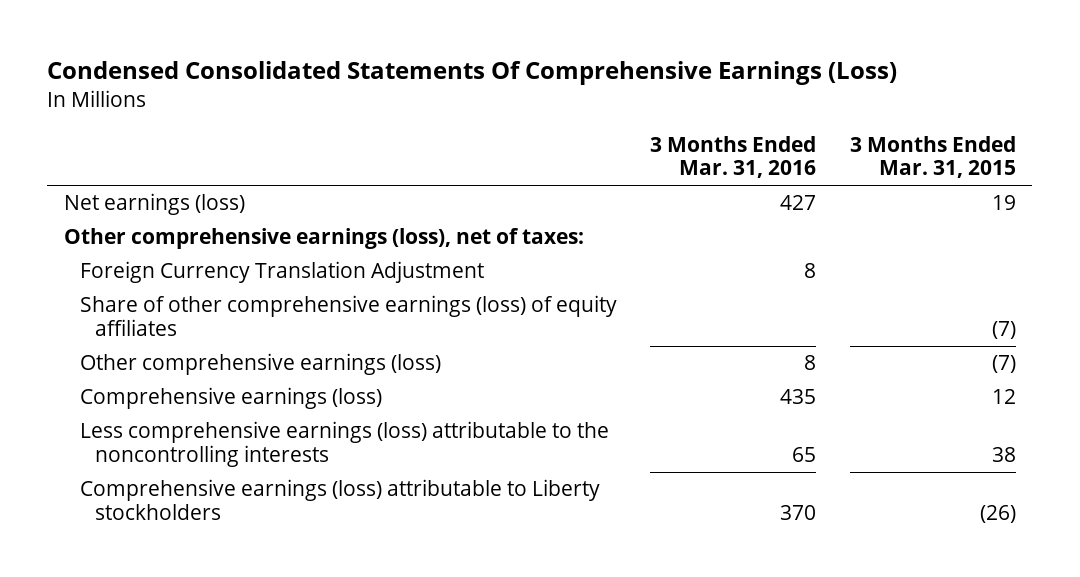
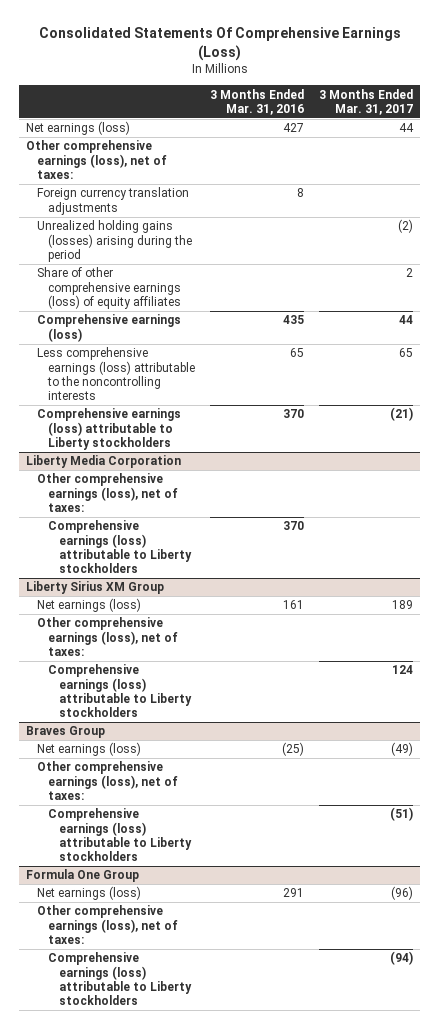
[47,61,898,86] Condensed Consolidated Statements Of Comprehensive Earnings (Loss) -> [38,26,401,61] Consolidated Statements Of Comprehensive Earnings (Loss)
[849,135,1016,179] 3 Months Ended Mar. 31, 2015 -> none
none -> [318,88,413,116] 3 Months Ended Mar. 31, 2017
[79,261,484,284] Foreign Currency Translation Adjustment -> [37,187,190,215] Foreign currency translation adjustments
none -> [37,220,193,263] Unrealized holding gains (losses) arising during the period
[79,353,441,376] Other comprehensive earnings (loss) -> none
none -> [26,455,182,469] Liberty Media Corporation
none -> [37,473,179,513] Other comprehensive earnings (loss), net of taxes:
none -> [48,520,193,574] Comprehensive earnings (loss) attributable to Liberty stockholders
none -> [26,581,165,595] Liberty Sirius XM Group
none -> [37,598,142,613] Net earnings (loss)
none -> [37,617,179,657] Other comprehensive earnings (loss), net of taxes:
none -> [48,664,193,718] Comprehensive earnings (loss) attributable to Liberty stockholders
none -> [26,726,106,739] Braves Group
none -> [37,742,142,757] Net earnings (loss)
none -> [37,761,179,801] Other comprehensive earnings (loss), net of taxes:
none -> [48,808,193,862] Comprehensive earnings (loss) attributable to Liberty stockholders
none -> [26,869,140,883] Formula One Group
none -> [37,886,142,901] Net earnings (loss)
none -> [37,905,179,945] Other comprehensive earnings (loss), net of taxes:
none -> [48,952,193,1006] Comprehensive earnings (loss) attributable to Liberty stockholders

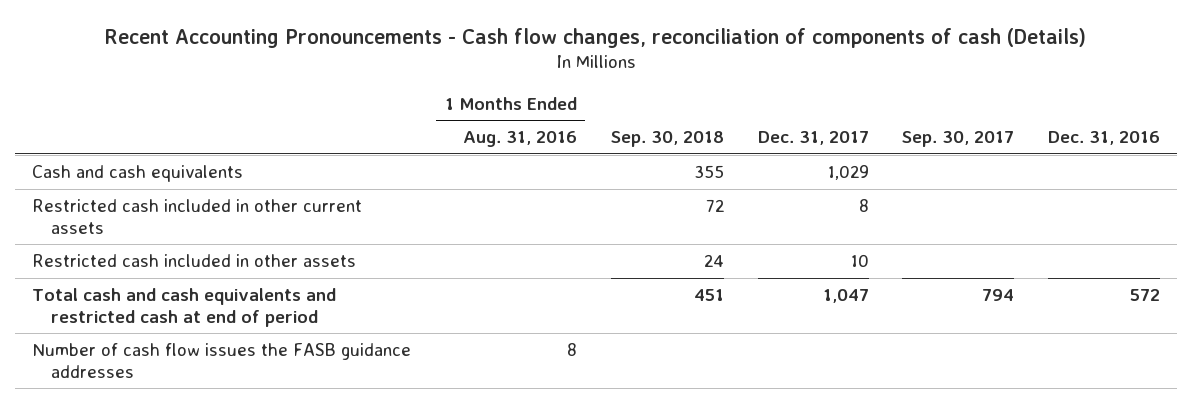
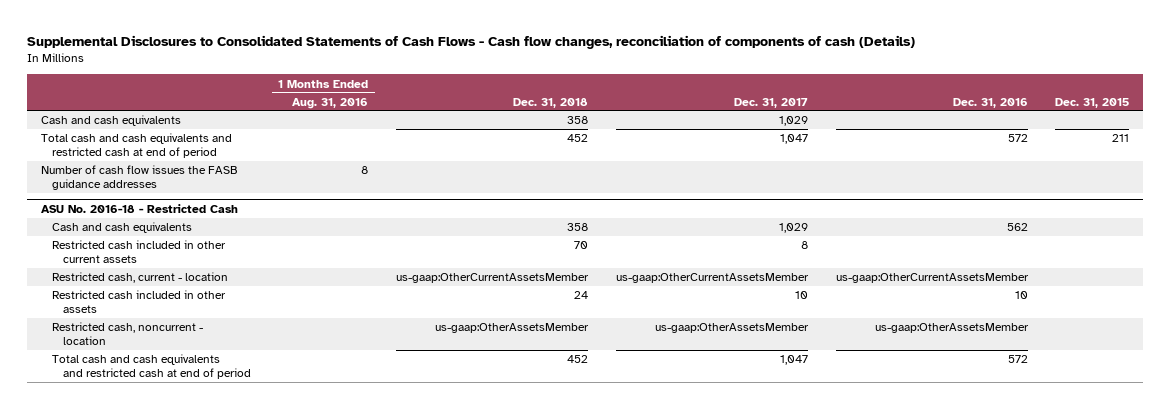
[105,27,1087,48] Recent Accounting Pronouncements - Cash flow changes, reconciliation of components of cash (Details) -> [27,34,916,49] Supplemental Disclosures to Consolidated Statements of Cash Flows - Cash flow changes, reconciliation of components of cash (Details)
[610,131,724,148] Sep. 30, 2018 -> none
[902,131,1015,148] Sep. 30, 2017 -> none
none -> [513,97,589,108] Dec. 31, 2018
none -> [1055,97,1130,108] Dec. 31, 2015
[31,199,362,234] Restricted cash included in other current assets -> none
[31,254,356,268] Restricted cash included in other assets -> none
none -> [40,204,238,214] ASU No. 2016-18 - Restricted Cash
none -> [51,222,192,234] Cash and cash equivalents
none -> [51,240,226,264] Restricted cash included in other current assets
none -> [51,272,228,284] Restricted cash, current - location
none -> [51,290,226,314] Restricted cash included in other assets
none -> [51,322,203,346] Restricted cash, noncurrent - location
none -> [51,354,251,380] Total cash and cash equivalents and restricted cash at end of period

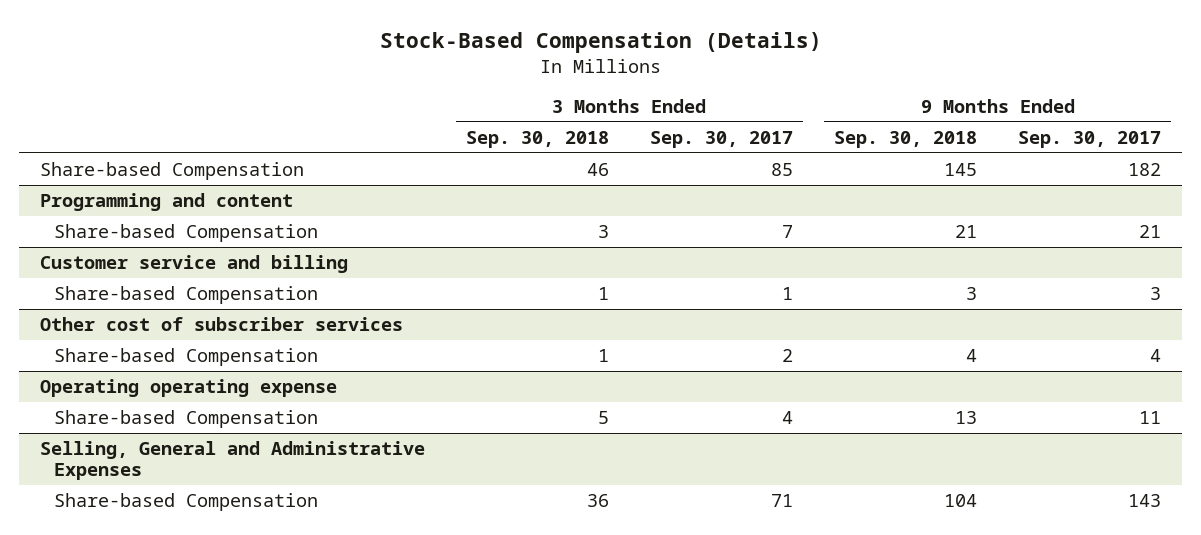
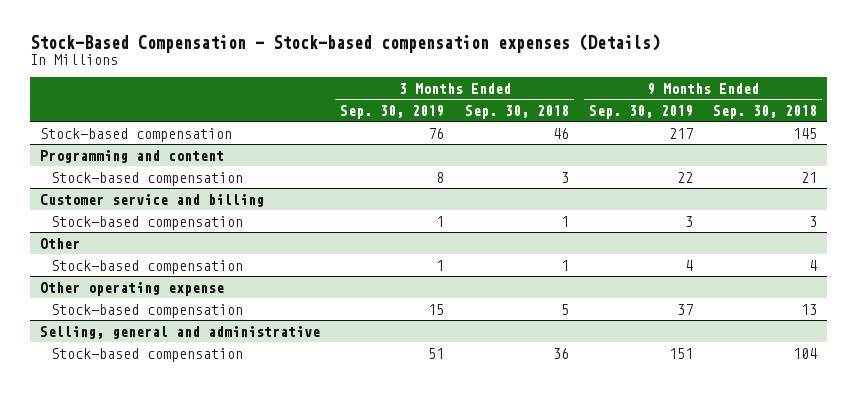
[379,31,822,53] Stock-Based Compensation (Details) -> [30,33,661,53] Stock-Based Compensation - Stock-based compensation expenses (Details)
[650,130,794,148] Sep. 30, 2017 -> none
[1018,130,1162,148] Sep. 30, 2017 -> none
none -> [340,104,445,119] Sep. 30, 2019
none -> [588,104,693,119] Sep. 30, 2019
[39,161,304,180] Share-based Compensation -> [40,127,233,142] Stock-based compensation
[53,223,318,242] Share-based Compensation -> [50,171,243,186] Stock-based compensation
[53,285,318,304] Share-based Compensation -> [50,215,243,230] Stock-based compensation
[39,316,403,331] Other cost of subscriber services -> [40,237,81,249] Other
[53,347,318,366] Share-based Compensation -> [50,259,243,274] Stock-based compensation
[39,378,337,397] Operating operating expense -> [40,281,225,296] Other operating expense
[53,409,318,428] Share-based Compensation -> [50,303,243,318] Stock-based compensation
[39,440,425,481] Selling, General and Administrative Expenses -> [40,325,321,339] Selling, general and administrative
[53,492,318,511] Share-based Compensation -> [50,347,243,362] Stock-based compensation

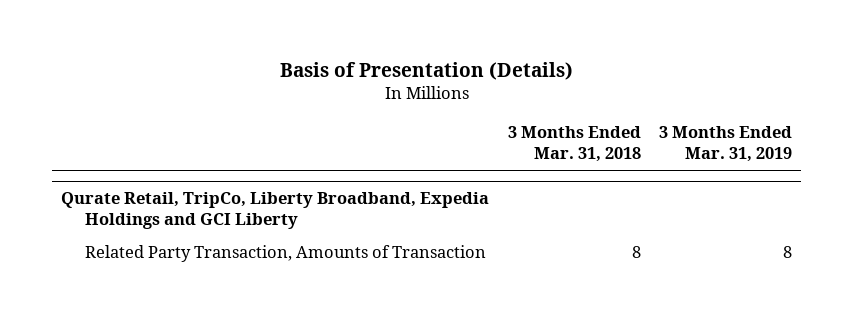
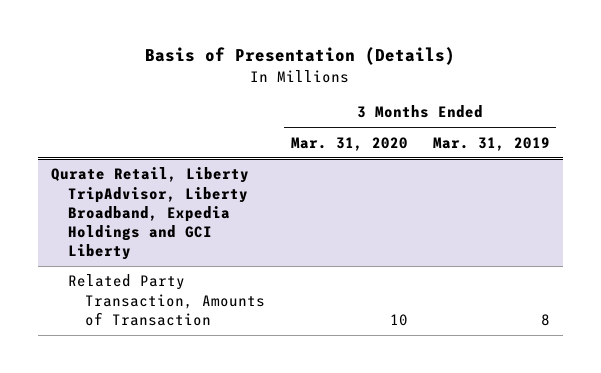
[507,126,641,163] 3 Months Ended Mar. 31, 2018 -> none
none -> [290,136,408,151] Mar. 31, 2020
[60,191,489,229] Qurate Retail, TripCo, Liberty Broadband, Expedia Holdings and GCI Liberty -> [50,167,249,261] Qurate Retail, Liberty TripAdvisor, Liberty Broadband, Expedia Holdings and GCI Liberty

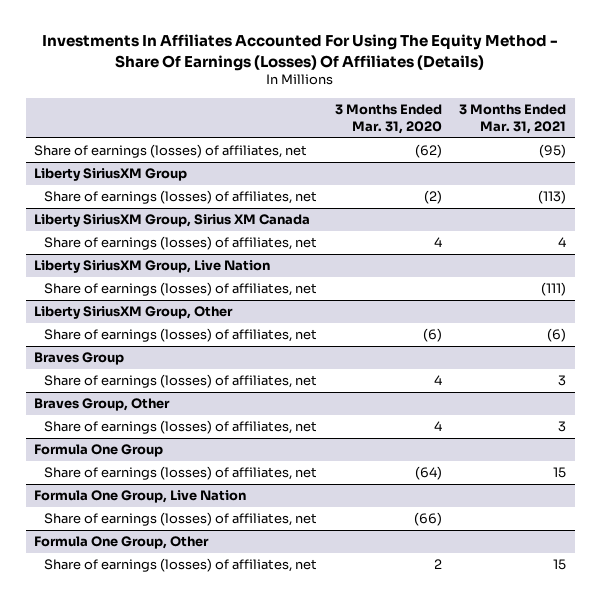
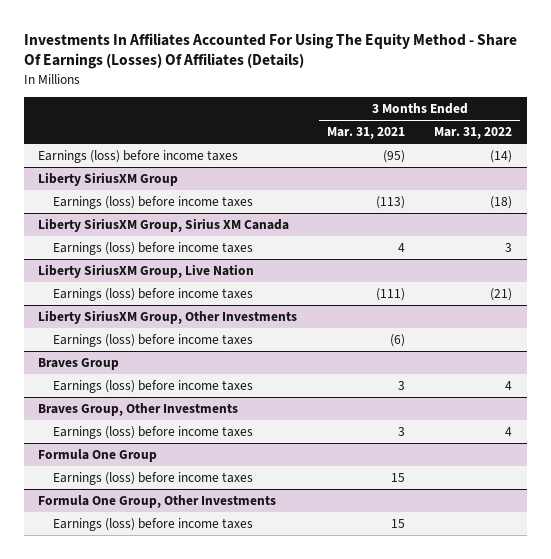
[334,104,442,135] 3 Months Ended Mar. 31, 2020 -> none
none -> [434,127,513,140] Mar. 31, 2022
[34,144,308,159] Share of earnings (losses) of affiliates, net -> none
none -> [38,150,239,164] Earnings (loss) before income taxes
[44,190,318,205] Share of earnings (losses) of affiliates, net -> [53,196,254,210] Earnings (loss) before income taxes
[44,236,318,251] Share of earnings (losses) of affiliates, net -> none
none -> [53,242,254,256] Earnings (loss) before income taxes
[44,328,318,343] Share of earnings (losses) of affiliates, net -> none
[44,282,318,297] Share of earnings (losses) of affiliates, net -> [53,288,254,302] Earnings (loss) before income taxes
[34,306,234,320] Liberty SiriusXM Group, Other -> [38,310,298,325] Liberty SiriusXM Group, Other Investments
none -> [53,334,254,348] Earnings (loss) before income taxes
[44,374,318,389] Share of earnings (losses) of affiliates, net -> none
[44,420,318,435] Share of earnings (losses) of affiliates, net -> none
none -> [53,380,254,394] Earnings (loss) before income taxes
[34,398,171,412] Braves Group, Other -> [38,403,239,417] Braves Group, Other Investments
none -> [53,426,254,440] Earnings (loss) before income taxes
[44,466,318,481] Share of earnings (losses) of affiliates, net -> none
[34,490,247,504] Formula One Group, Live Nation -> none
[44,512,318,527] Share of earnings (losses) of affiliates, net -> none
[44,558,318,573] Share of earnings (losses) of affiliates, net -> none
none -> [53,472,254,486] Earnings (loss) before income taxes
[34,536,210,550] Formula One Group, Other -> [38,495,277,509] Formula One Group, Other Investments
none -> [53,518,254,532] Earnings (loss) before income taxes

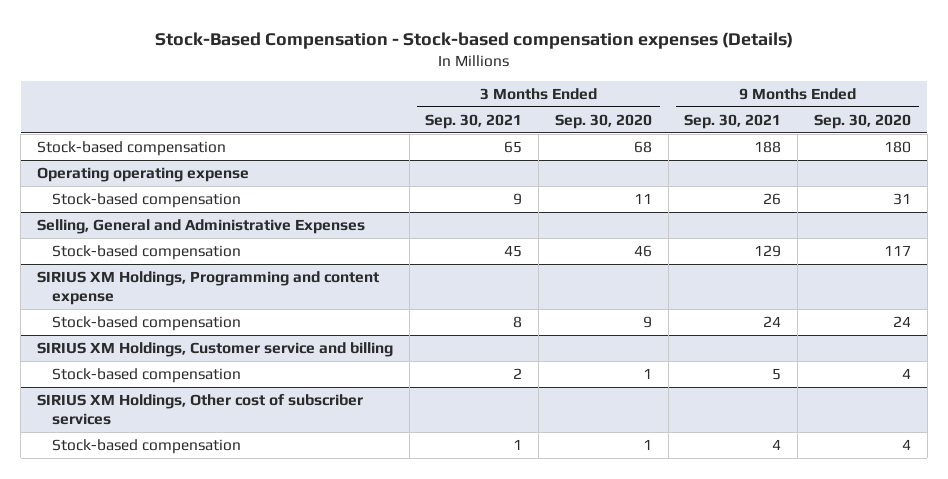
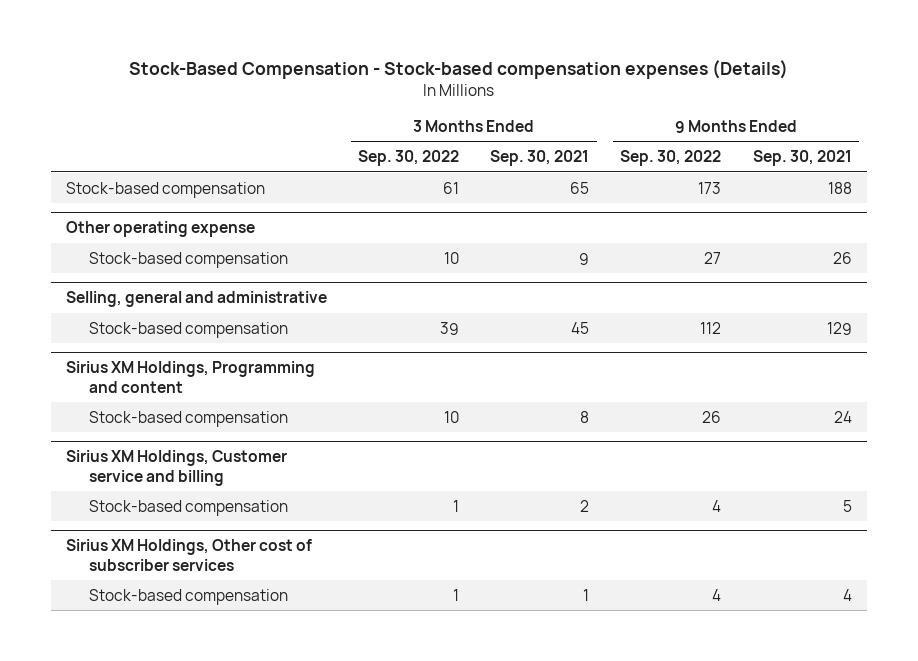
[554,113,652,129] Sep. 30, 2020 -> none
[813,113,911,129] Sep. 30, 2020 -> none
none -> [358,150,460,167] Sep. 30, 2022
none -> [620,150,722,167] Sep. 30, 2022
[36,166,249,182] Operating operating expense -> [66,221,256,238] Other operating expense
[36,218,365,234] Selling, General and Administrative Expenses -> [66,291,328,308] Selling, general and administrative
[36,270,379,305] SIRIUS XM Holdings, Programming and content expense -> [66,361,316,393] Sirius XM Holdings, Programming and content
[36,341,393,357] SIRIUS XM Holdings, Customer service and billing -> [66,450,288,486] Sirius XM Holdings, Customer service and billing
[36,393,363,425] SIRIUS XM Holdings, Other cost of subscriber services -> [66,539,313,571] Sirius XM Holdings, Other cost of subscriber services

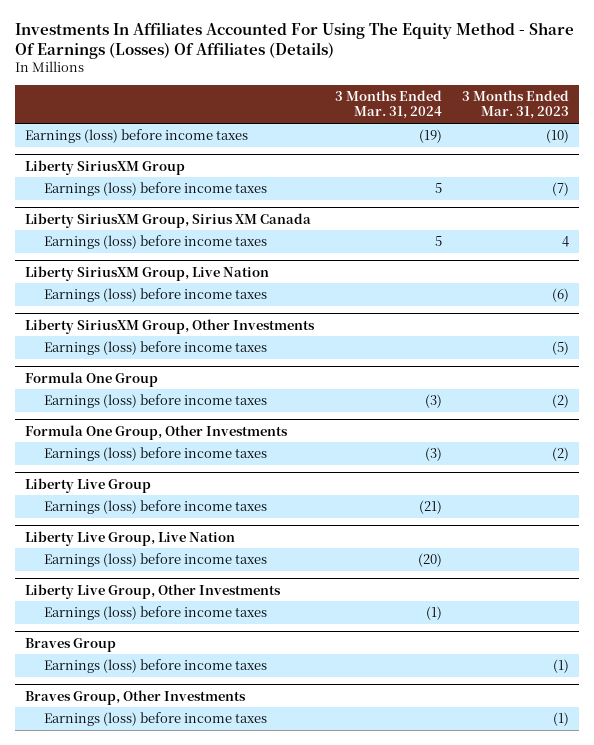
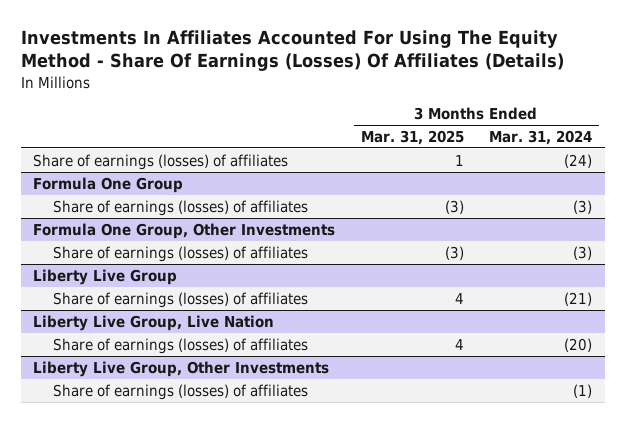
[462,90,570,120] 3 Months Ended Mar. 31, 2023 -> none
none -> [360,130,464,146] Mar. 31, 2025
[25,159,186,175] Liberty SiriusXM Group -> none
[43,182,267,197] Earnings (loss) before income taxes -> none
[25,212,312,228] Liberty SiriusXM Group, Sirius XM Canada -> none
[43,235,267,250] Earnings (loss) before income taxes -> none
[25,265,270,281] Liberty SiriusXM Group, Live Nation -> none
[43,288,267,303] Earnings (loss) before income taxes -> none
[25,318,316,334] Liberty SiriusXM Group, Other Investments -> none
[43,341,267,356] Earnings (loss) before income taxes -> none
[25,129,249,144] Earnings (loss) before income taxes -> [33,153,289,170] Share of earnings (losses) of affiliates
[418,129,442,144] (19) -> [564,153,593,168] (24)
[43,394,267,409] Earnings (loss) before income taxes -> [53,199,309,216] Share of earnings (losses) of affiliates
[43,447,267,462] Earnings (loss) before income taxes -> [53,245,309,262] Share of earnings (losses) of affiliates
[43,500,267,515] Earnings (loss) before income taxes -> [53,291,309,308] Share of earnings (losses) of affiliates
[43,553,267,568] Earnings (loss) before income taxes -> [53,337,309,354] Share of earnings (losses) of affiliates
[25,637,117,652] Braves Group -> none
[43,659,267,674] Earnings (loss) before income taxes -> none
[25,689,247,705] Braves Group, Other Investments -> none
[43,712,267,727] Earnings (loss) before income taxes -> none
[43,606,267,621] Earnings (loss) before income taxes -> [53,383,309,400] Share of earnings (losses) of affiliates

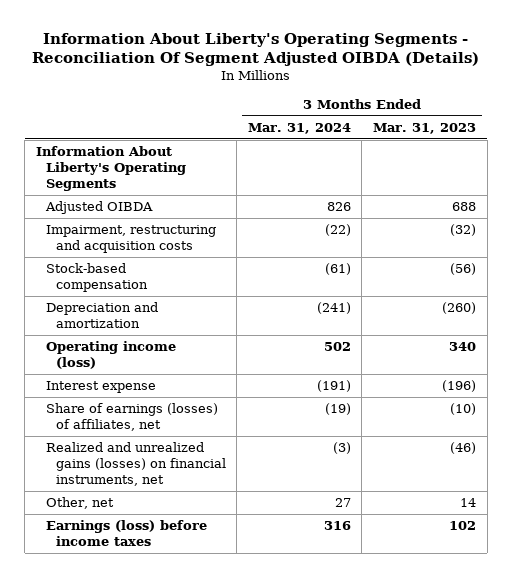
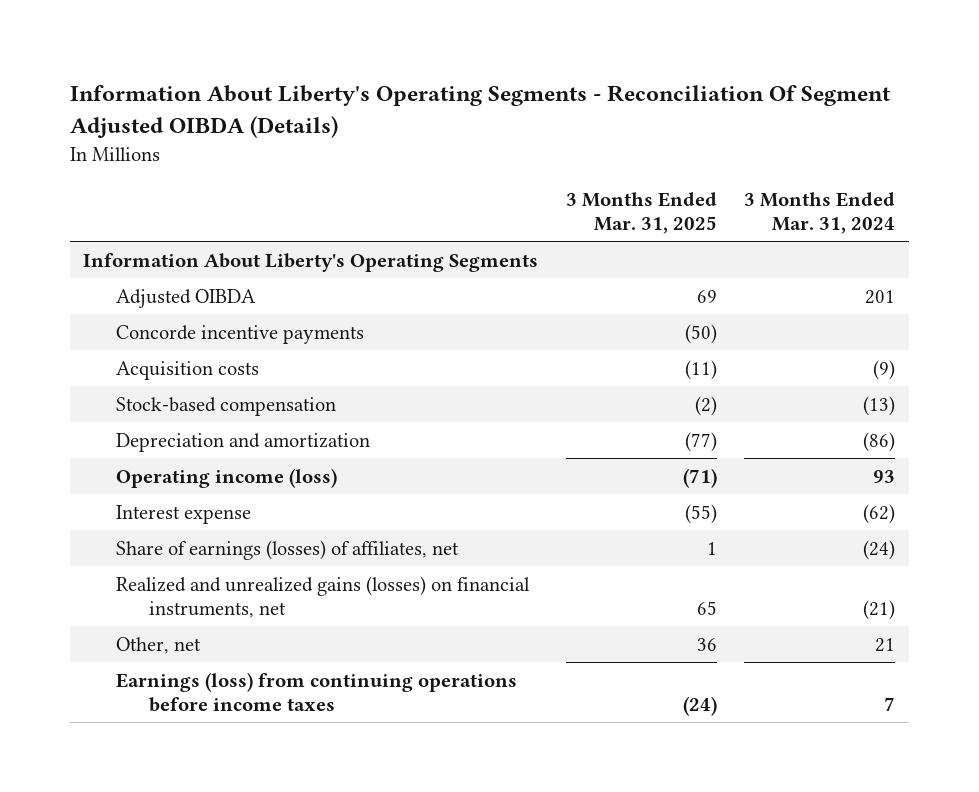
[373,122,477,134] Mar. 31, 2023 -> none
none -> [565,191,717,235] 3 Months Ended Mar. 31, 2025
[45,225,216,254] Impairment, restructuring and acquisition costs -> none
[326,202,351,212] 826 -> [865,289,896,304] 201
none -> [115,324,364,344] Concorde incentive payments
none -> [115,360,259,380] Acquisition costs
[324,263,351,276] (61) -> [863,395,896,416] (13)
[316,302,351,315] (241) -> [863,431,896,452] (86)
[323,342,351,352] 502 -> [873,469,896,483] 93
[316,380,351,393] (191) -> [863,503,896,524] (62)
[324,403,351,416] (19) -> [863,539,896,560] (24)
[332,442,351,455] (3) -> [863,599,896,620] (21)
[334,498,351,508] 27 -> [875,637,896,652] 21
[45,520,207,547] Earnings (loss) before income taxes -> [115,671,517,712] Earnings (loss) from continuing operations before income taxes
[323,521,351,531] 316 -> [884,696,896,711] 7

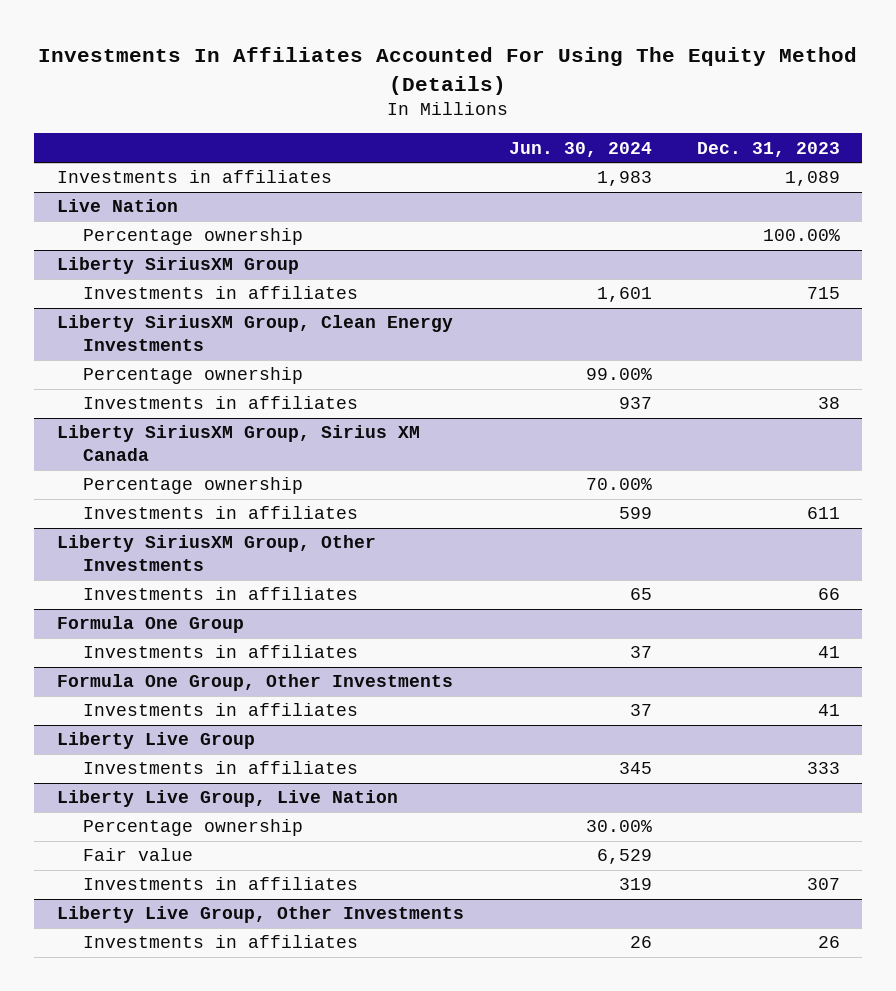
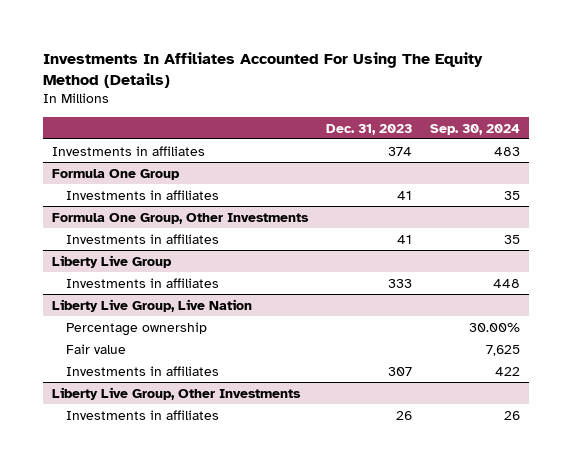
[508,141,652,157] Jun. 30, 2024 -> none
none -> [430,123,521,135] Sep. 30, 2024
[56,199,178,213] Live Nation -> none
[82,228,303,246] Percentage ownership -> none
[56,257,299,275] Liberty SiriusXM Group -> none
[82,286,358,300] Investments in affiliates -> none
[56,315,453,352] Liberty SiriusXM Group, Clean Energy Investments -> none
[82,367,303,385] Percentage ownership -> none
[82,396,358,410] Investments in affiliates -> none
[56,425,420,462] Liberty SiriusXM Group, Sirius XM Canada -> none
[82,477,303,495] Percentage ownership -> none
[82,506,358,520] Investments in affiliates -> none
[56,535,376,572] Liberty SiriusXM Group, Other Investments -> none
[82,587,358,601] Investments in affiliates -> none
[784,171,840,187] 1,089 -> [387,146,412,156] 374

